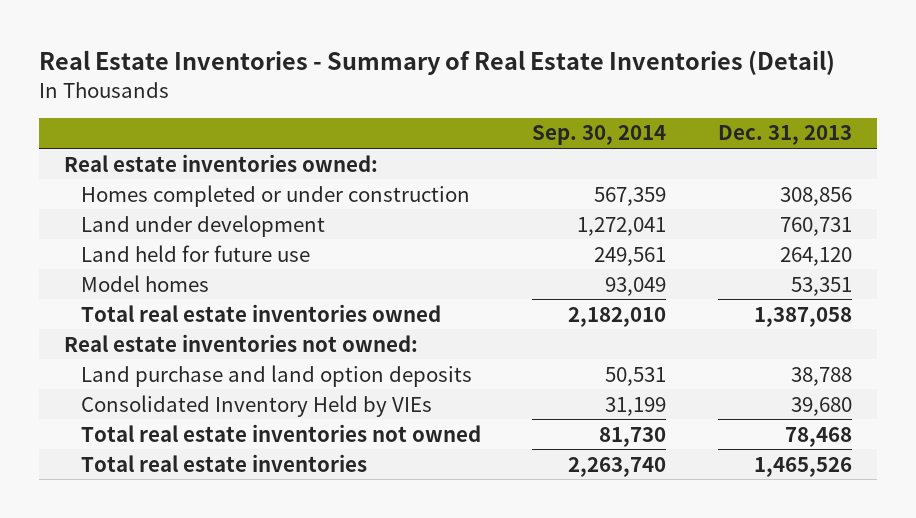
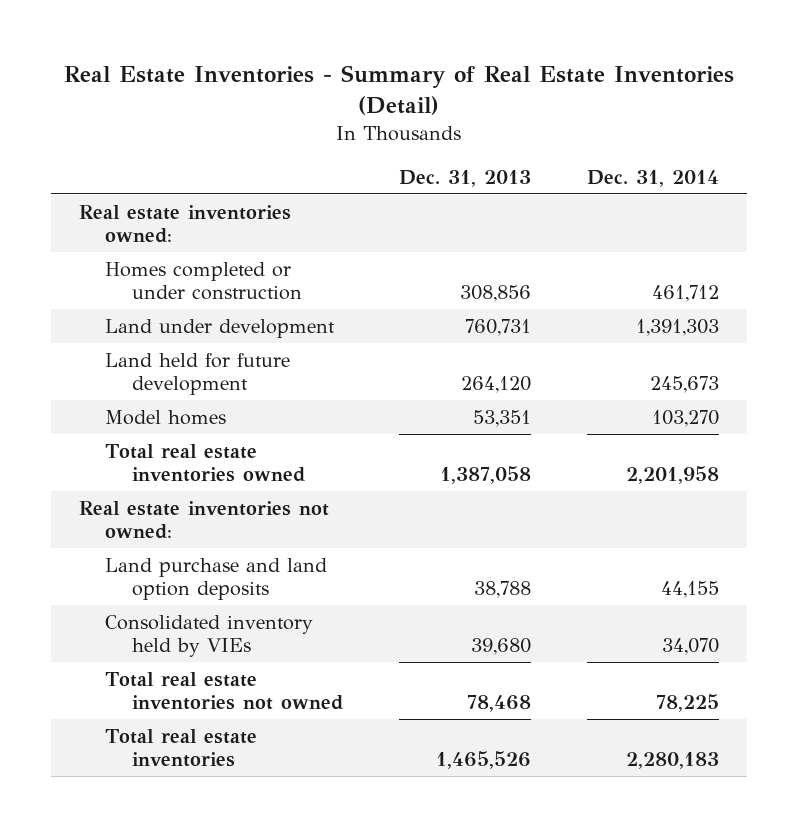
[532,125,667,146] Sep. 30, 2014 -> none
none -> [586,169,719,187] Dec. 31, 2014
[80,244,310,262] Land held for future use -> [105,352,291,396] Land held for future development
[80,394,432,417] Consolidated Inventory Held by VIEs -> [105,614,314,658] Consolidated inventory held by VIEs

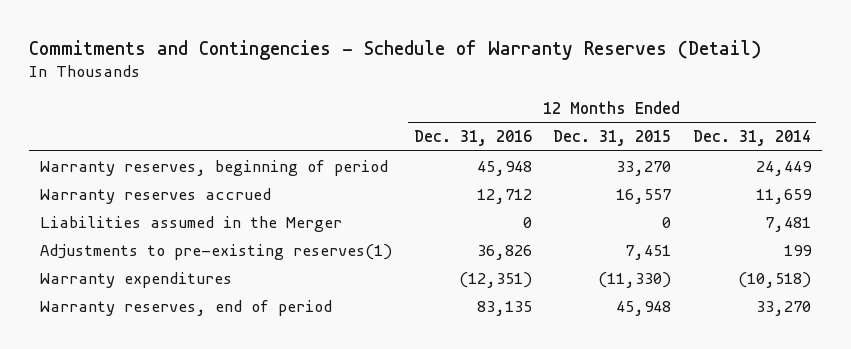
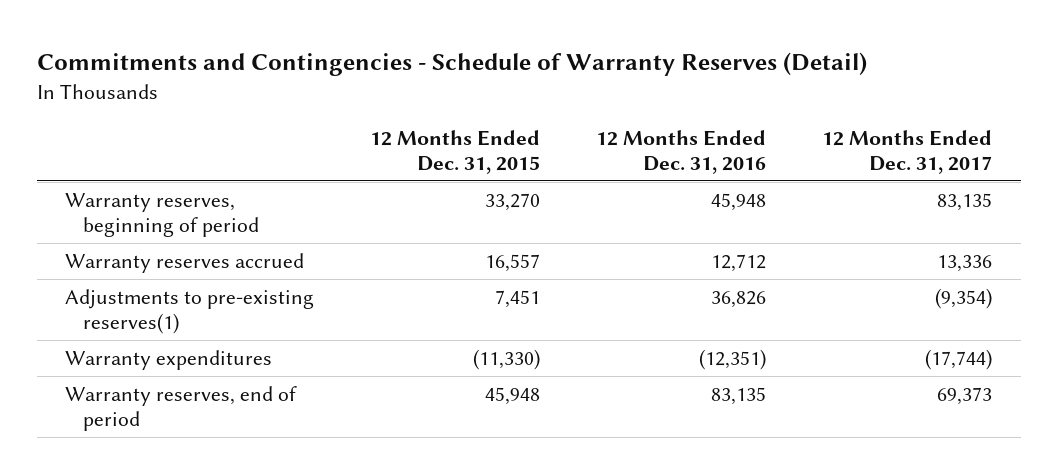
[692,130,811,147] Dec. 31, 2014 -> none
none -> [822,130,993,174] 12 Months Ended Dec. 31, 2017
[39,215,342,232] Liabilities assumed in the Merger -> none

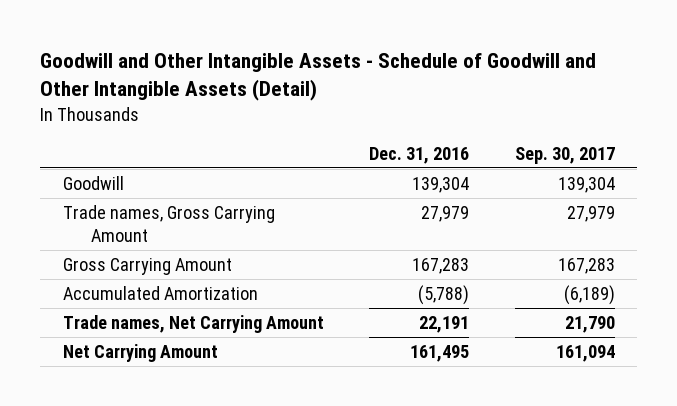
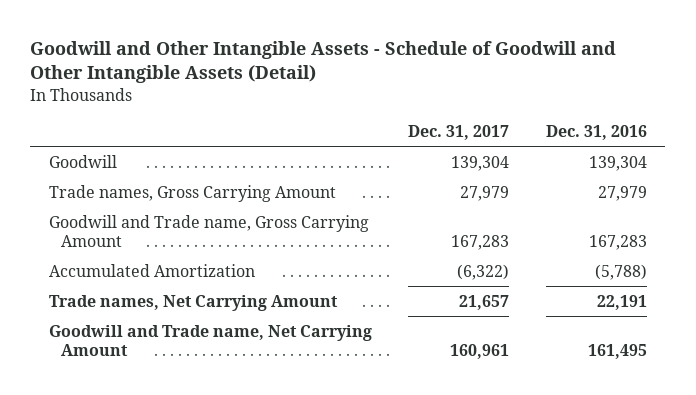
[514,146,615,164] Sep. 30, 2017 -> none
none -> [408,125,510,141] Dec. 31, 2017
[62,257,232,275] Gross Carrying Amount -> [48,214,369,248] Goodwill and Trade name, Gross Carrying Amount
[62,343,218,362] Net Carrying Amount -> [48,324,372,357] Goodwill and Trade name, Net Carrying Amount

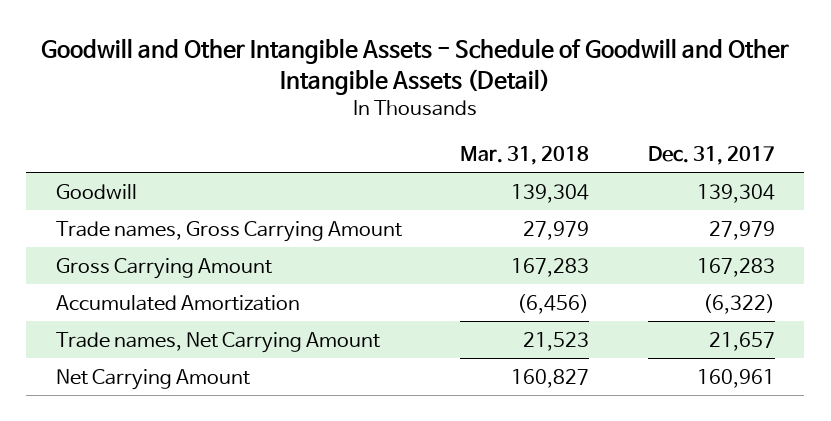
[546,125,648,141] Dec. 31, 2016 -> none
none -> [460,145,590,165] Mar. 31, 2018
[48,214,369,248] Goodwill and Trade name, Gross Carrying Amount -> [55,257,272,279] Gross Carrying Amount
[48,324,372,357] Goodwill and Trade name, Net Carrying Amount -> [55,368,250,390] Net Carrying Amount

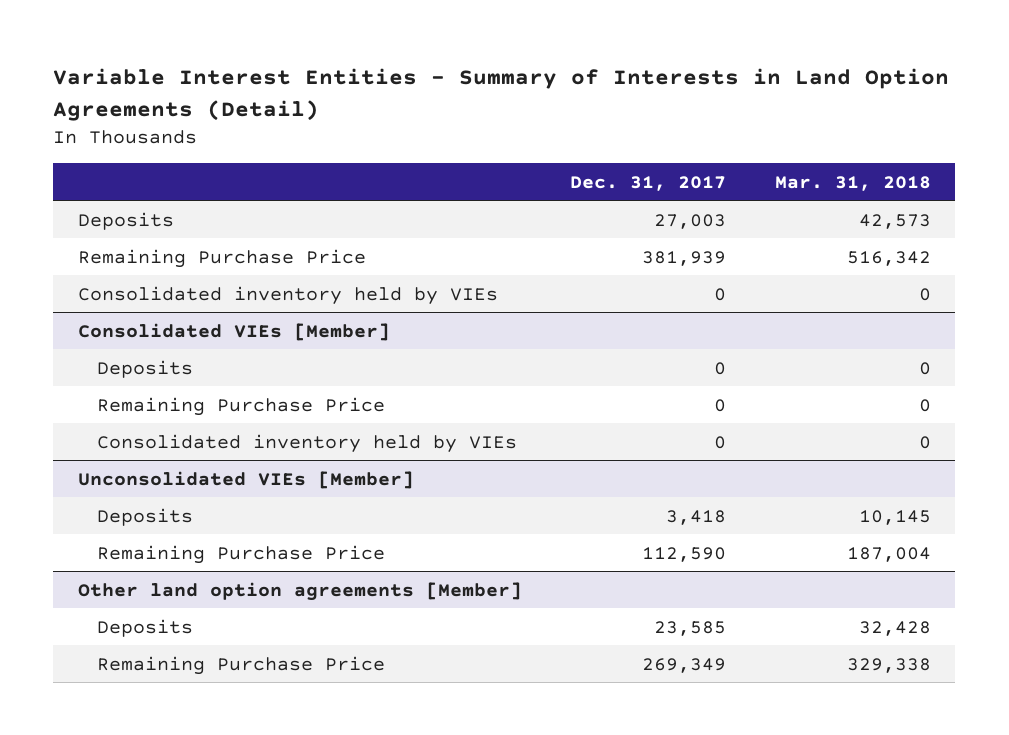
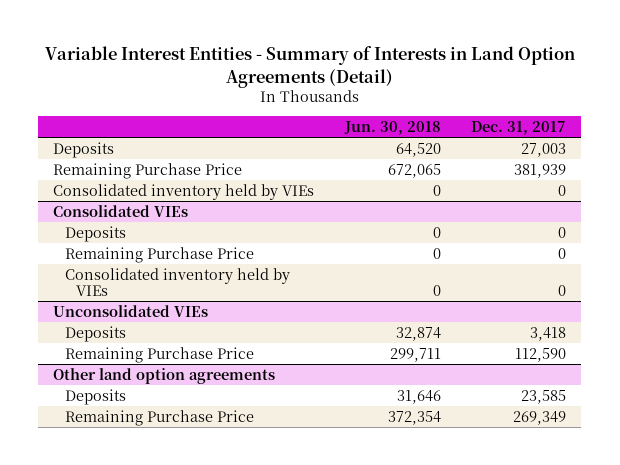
[775,175,932,191] Mar. 31, 2018 -> none
none -> [343,121,441,136] Jun. 30, 2018
[77,322,390,341] Consolidated VIEs [Member] -> [53,204,189,217] Consolidated VIEs
[77,470,414,489] Unconsolidated VIEs [Member] -> [53,304,209,317] Unconsolidated VIEs
[77,581,522,601] Other land option agreements [Member] -> [53,367,276,384] Other land option agreements

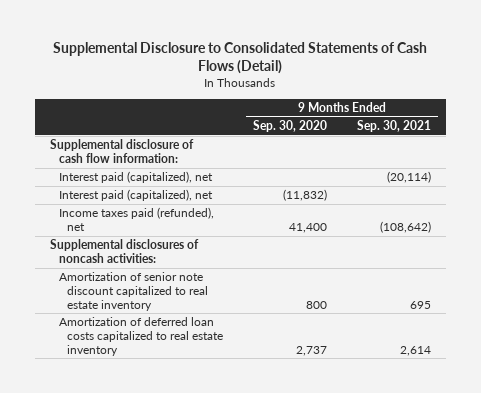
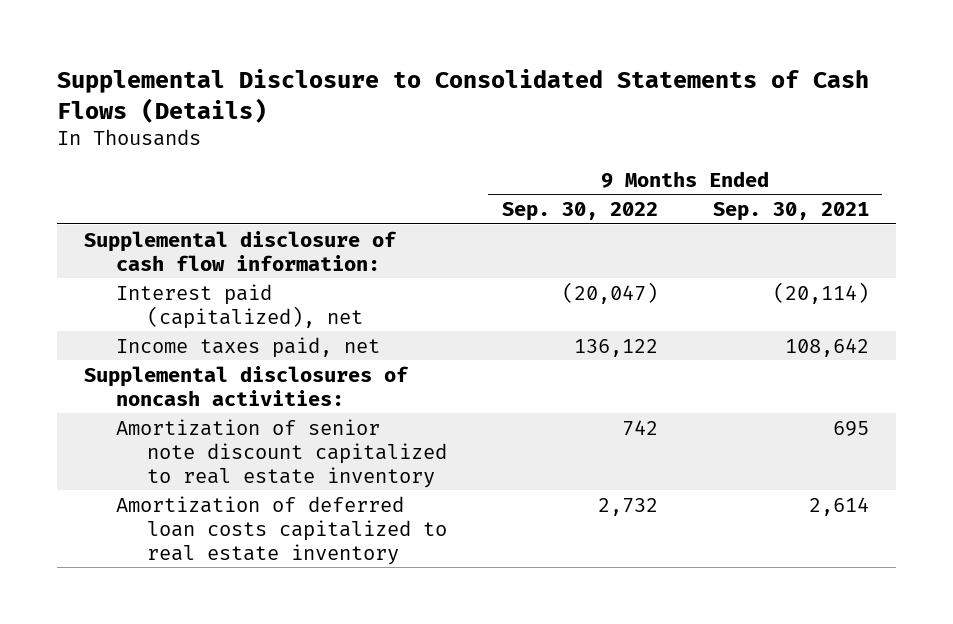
[53,42,428,75] Supplemental Disclosure to Consolidated Statements of Cash Flows (Detail) -> [57,68,870,123] Supplemental Disclosure to Consolidated Statements of Cash Flows (Details)
[253,119,328,132] Sep. 30, 2020 -> none
none -> [501,201,658,221] Sep. 30, 2022
[58,189,213,202] Interest paid (capitalized), net -> none
[58,207,214,231] Income taxes paid (refunded), net -> [115,336,380,358] Income taxes paid, net
[379,220,431,233] (108,642) -> [784,337,869,357] 108,642

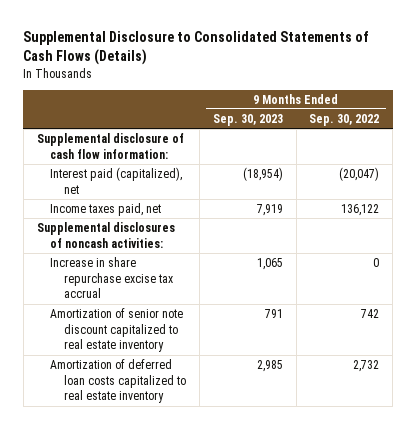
[712,201,869,221] Sep. 30, 2021 -> none
none -> [212,113,283,126] Sep. 30, 2023
none -> [50,256,174,299] Increase in share repurchase excise tax accrual

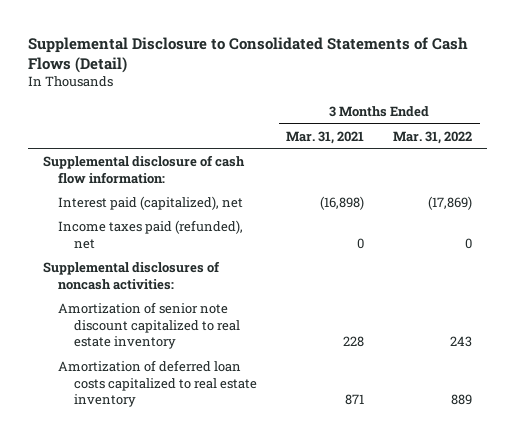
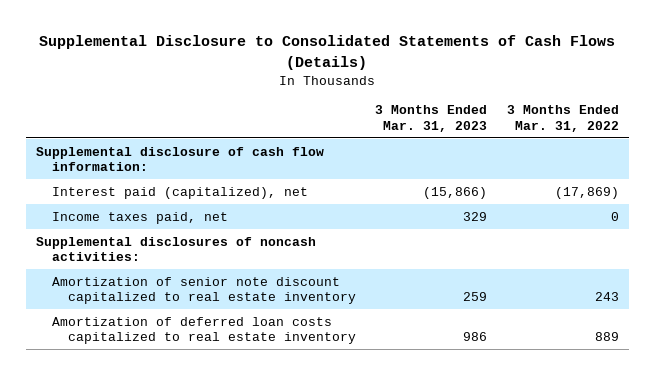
[28,36,469,73] Supplemental Disclosure to Consolidated Statements of Cash Flows (Detail) -> [39,35,616,70] Supplemental Disclosure to Consolidated Statements of Cash Flows (Details)
[286,130,365,144] Mar. 31, 2021 -> none
none -> [375,105,488,132] 3 Months Ended Mar. 31, 2023
[58,219,244,249] Income taxes paid (refunded), net -> [51,211,228,224] Income taxes paid, net

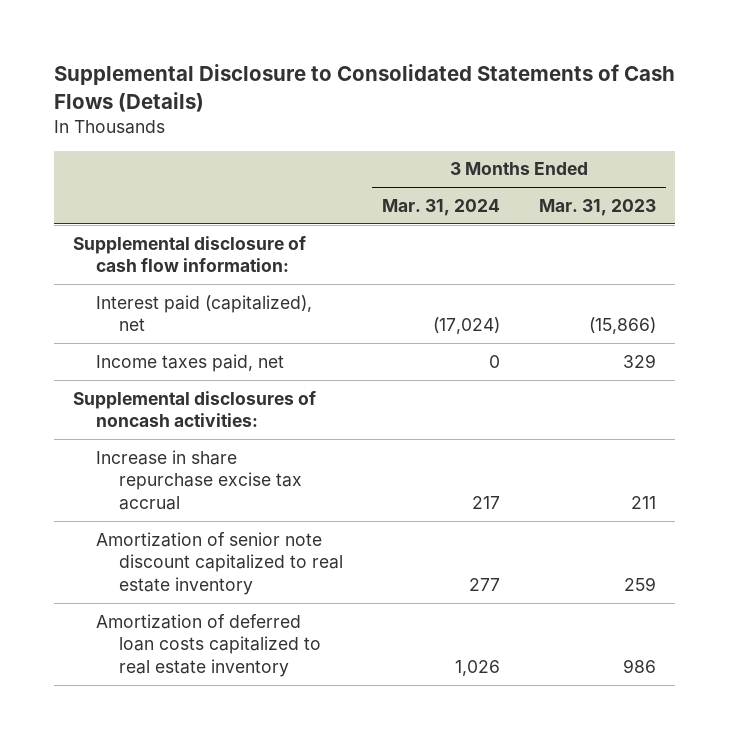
[506,105,619,132] 3 Months Ended Mar. 31, 2022 -> none
none -> [382,198,501,216] Mar. 31, 2024
none -> [96,449,303,510] Increase in share repurchase excise tax accrual

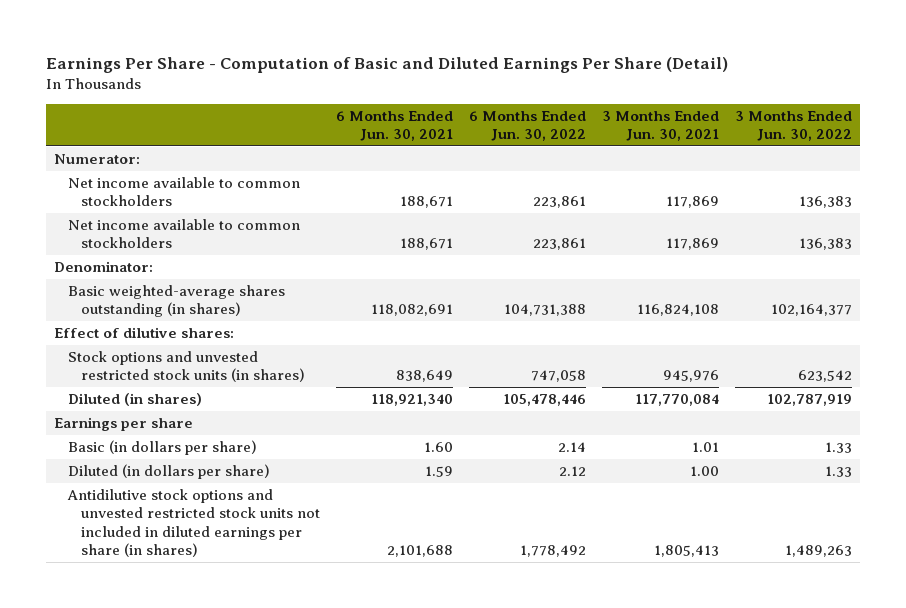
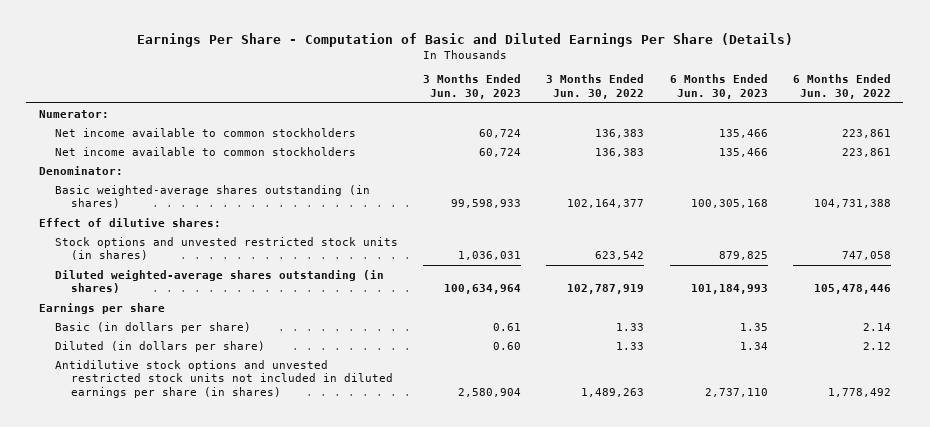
[45,56,728,73] Earnings Per Share - Computation of Basic and Diluted Earnings Per Share (Detail) -> [136,32,793,47] Earnings Per Share - Computation of Basic and Diluted Earnings Per Share (Details)
[336,110,454,141] 6 Months Ended Jun. 30, 2021 -> none
[602,110,720,141] 3 Months Ended Jun. 30, 2021 -> none
none -> [423,74,522,100] 3 Months Ended Jun. 30, 2023
none -> [669,74,768,100] 6 Months Ended Jun. 30, 2023
[67,392,202,406] Diluted (in shares) -> [55,269,385,294] Diluted weighted-average shares outstanding (in shares)

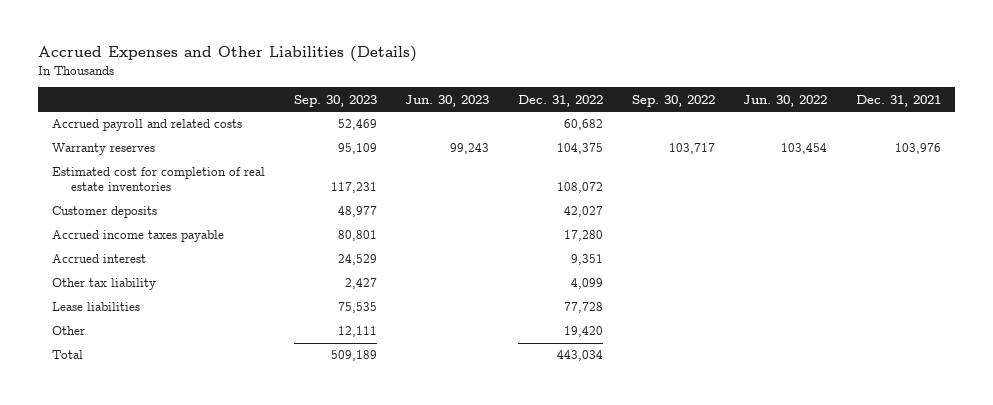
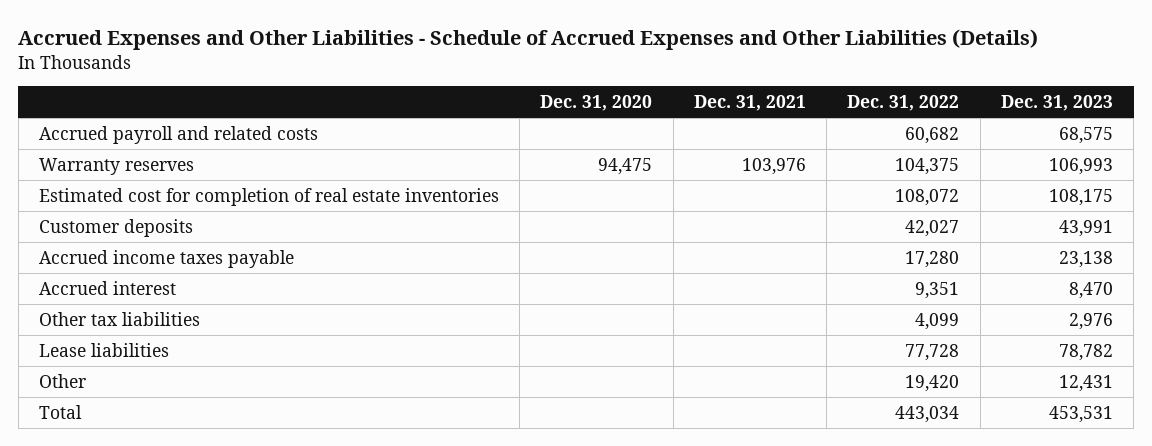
[37,46,417,63] Accrued Expenses and Other Liabilities (Details) -> [18,29,1039,51] Accrued Expenses and Other Liabilities - Schedule of Accrued Expenses and Other Liabilities (Details)
[293,94,377,107] Sep. 30, 2023 -> none
[405,94,490,107] Jun. 30, 2023 -> none
[631,94,715,107] Sep. 30, 2022 -> none
[743,94,828,107] Jun. 30, 2022 -> none
none -> [540,94,653,111] Dec. 31, 2020
none -> [1000,94,1113,111] Dec. 31, 2023
[52,278,157,291] Other tax liability -> [38,311,200,326] Other tax liabilities

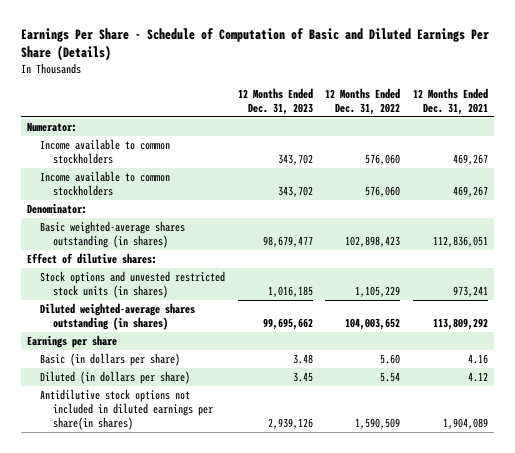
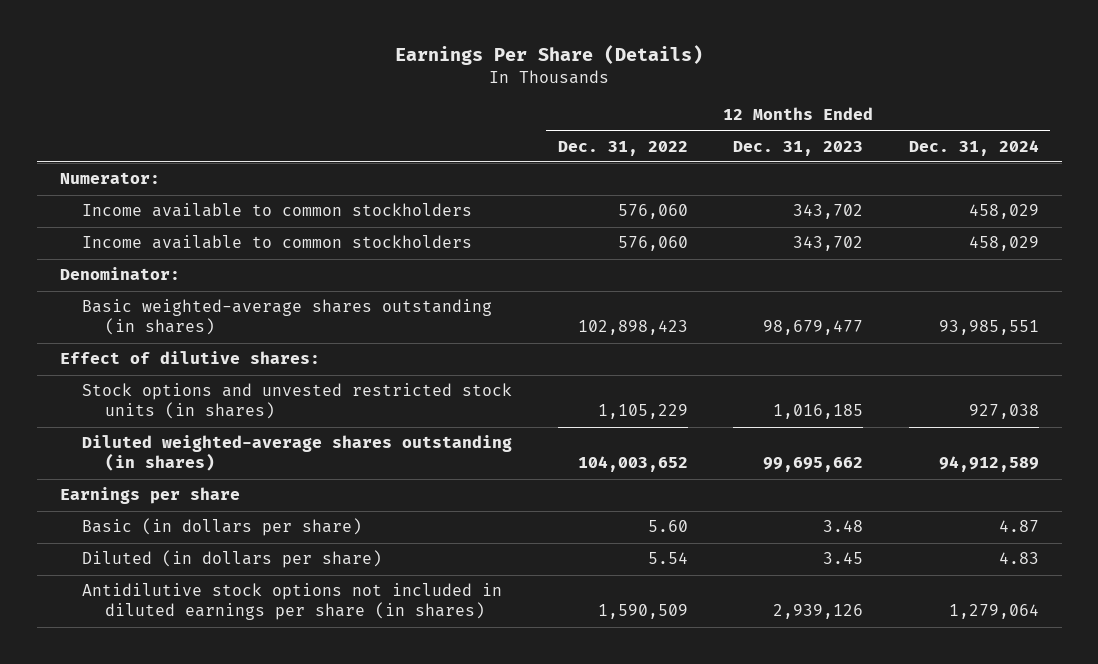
[20,27,489,62] Earnings Per Share - Schedule of Computation of Basic and Diluted Earnings Per Share (Details) -> [395,45,704,66] Earnings Per Share (Details)
[412,87,488,115] 12 Months Ended Dec. 31, 2021 -> none
none -> [908,139,1039,156] Dec. 31, 2024
[40,389,214,430] Antidilutive stock options not included in diluted earnings per share(in shares) -> [82,583,503,621] Antidilutive stock options not included in diluted earnings per share (in shares)

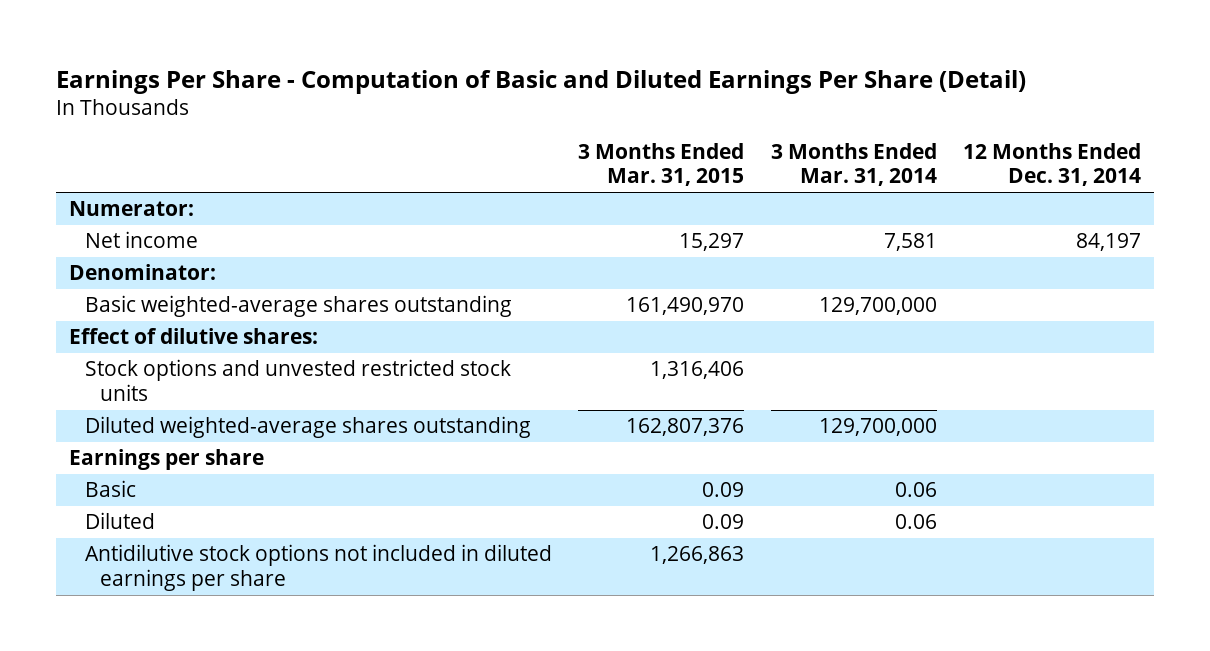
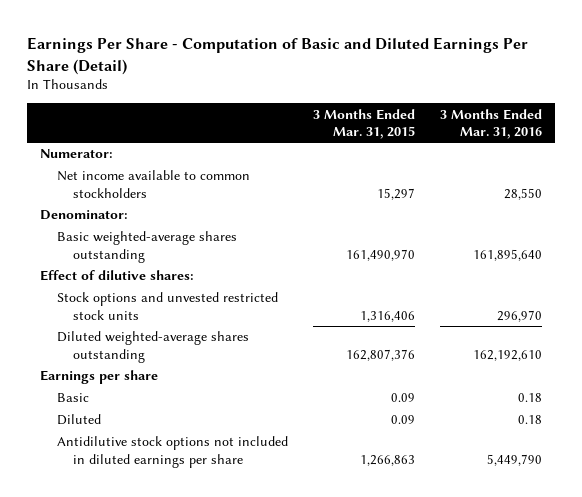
[770,142,937,187] 3 Months Ended Mar. 31, 2014 -> none
[963,142,1142,187] 12 Months Ended Dec. 31, 2014 -> none
none -> [440,108,543,140] 3 Months Ended Mar. 31, 2016
[84,231,198,249] Net income -> [56,170,250,198] Net income available to common stockholders

